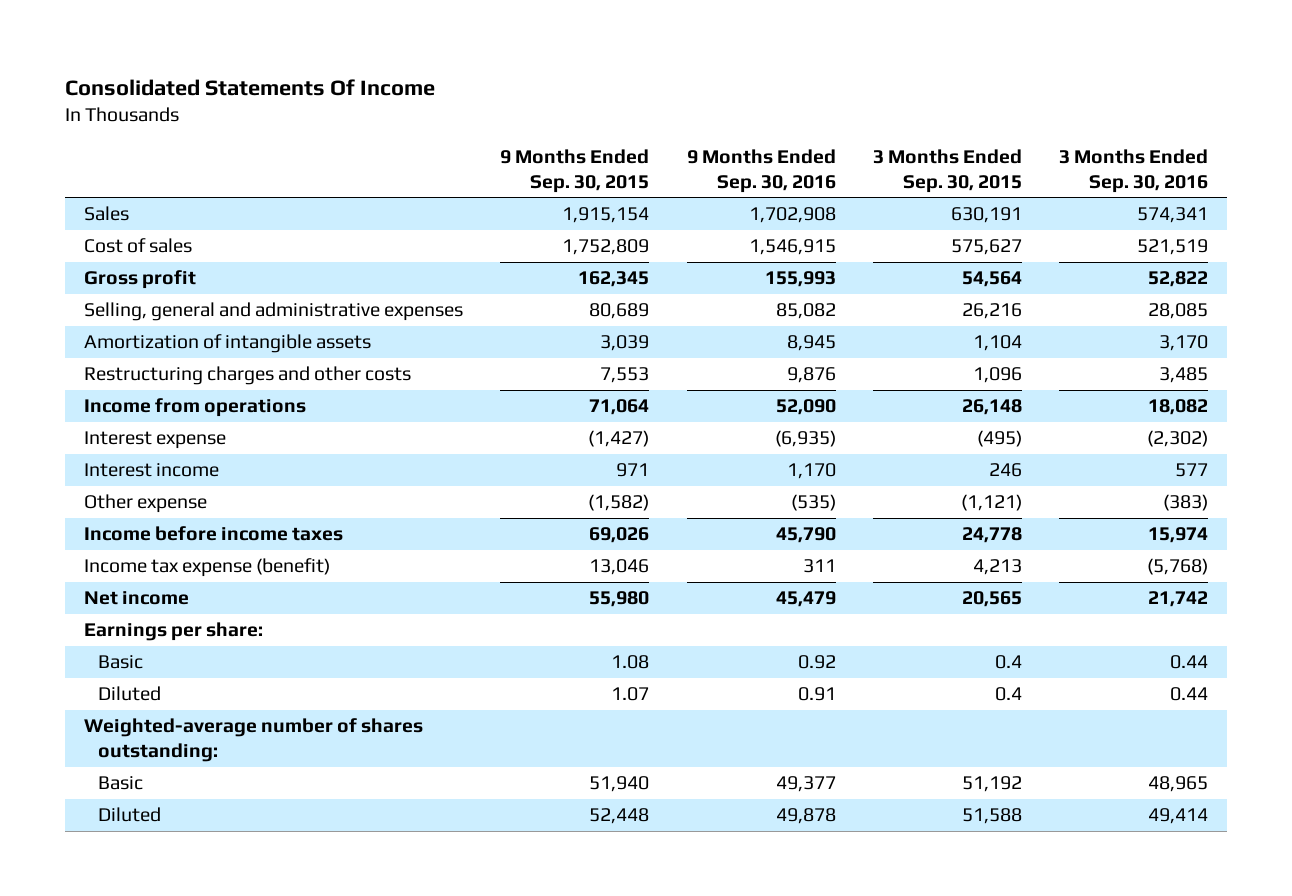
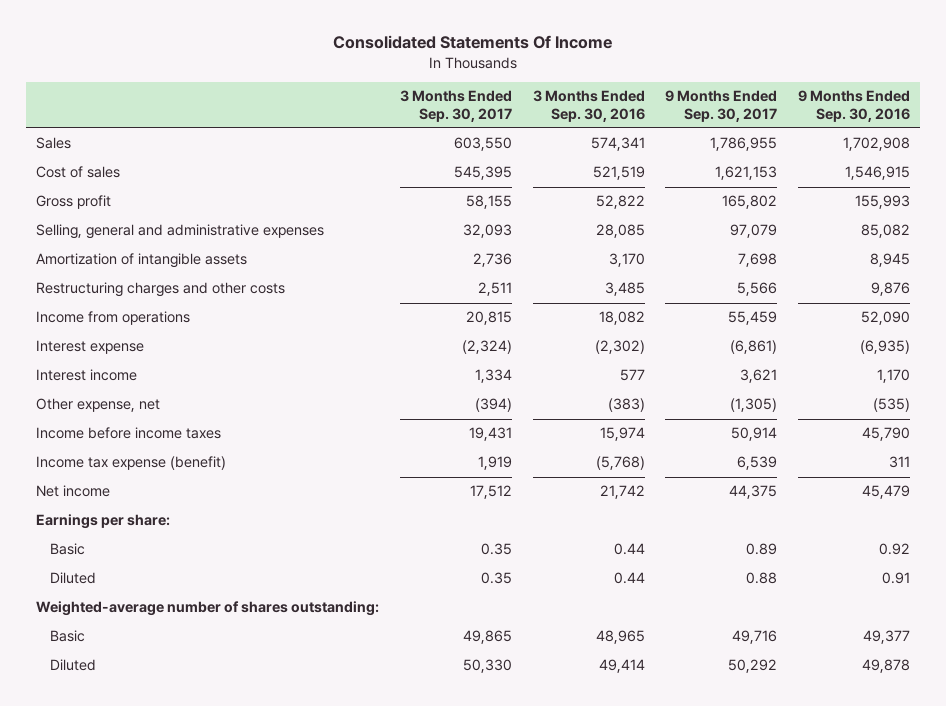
[500,149,650,193] 9 Months Ended Sep. 30, 2015 -> none
[872,149,1022,193] 3 Months Ended Sep. 30, 2015 -> none
none -> [400,90,513,122] 3 Months Ended Sep. 30, 2017
none -> [665,90,778,122] 9 Months Ended Sep. 30, 2017
[83,494,207,514] Other expense -> [36,398,161,413] Other expense, net

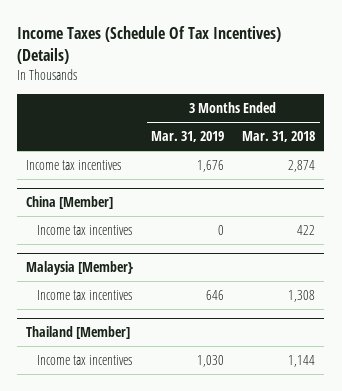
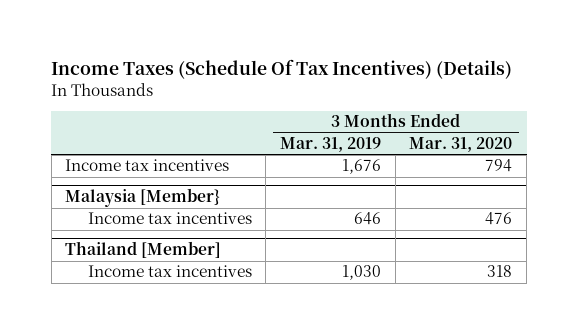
[242,131,316,143] Mar. 31, 2018 -> none
none -> [409,137,513,153] Mar. 31, 2020
[26,196,114,210] China [Member] -> none
[36,225,132,236] Income tax incentives -> none

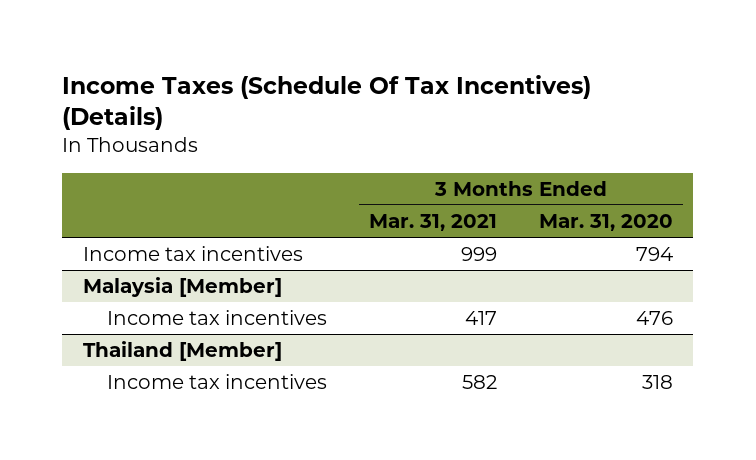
[279,137,381,153] Mar. 31, 2019 -> none
none -> [368,214,497,232] Mar. 31, 2021
[65,188,221,208] Malaysia [Member} -> [82,277,282,298] Malaysia [Member]

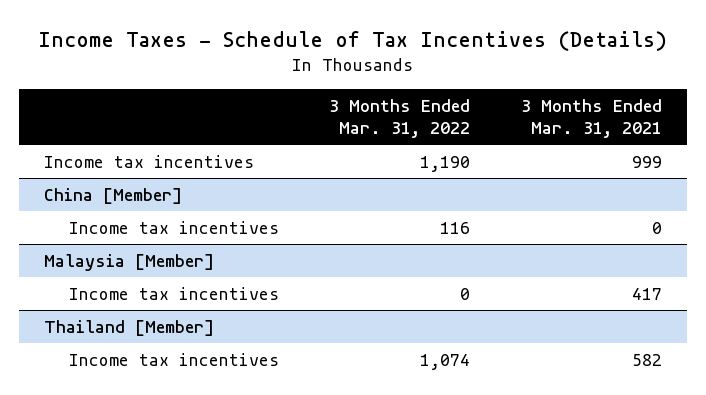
[62,74,592,130] Income Taxes (Schedule Of Tax Incentives) (Details) -> [38,30,668,51] Income Taxes - Schedule of Tax Incentives (Details)
[538,214,673,232] Mar. 31, 2020 -> none
none -> [329,99,471,139] 3 Months Ended Mar. 31, 2022
none -> [44,187,183,204] China [Member]
none -> [68,220,279,234] Income tax incentives

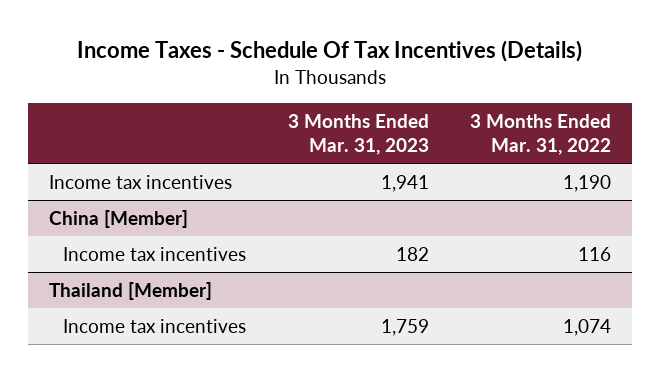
[38,30,668,51] Income Taxes - Schedule of Tax Incentives (Details) -> [77,40,583,63] Income Taxes - Schedule Of Tax Incentives (Details)
[521,99,663,139] 3 Months Ended Mar. 31, 2021 -> none
none -> [287,113,429,156] 3 Months Ended Mar. 31, 2023
[44,253,215,271] Malaysia [Member] -> none
[68,286,279,300] Income tax incentives -> none

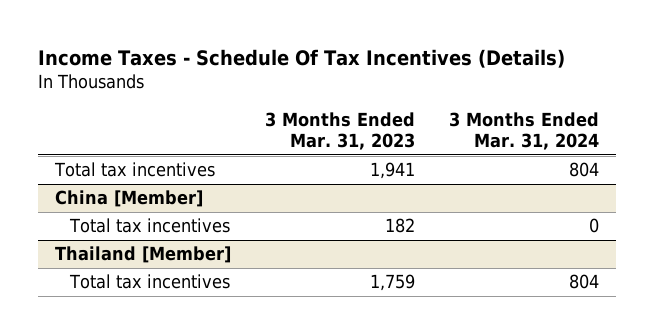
[470,113,612,156] 3 Months Ended Mar. 31, 2022 -> none
none -> [448,111,599,151] 3 Months Ended Mar. 31, 2024
[49,175,233,190] Income tax incentives -> [53,162,215,178] Total tax incentives
[63,247,247,262] Income tax incentives -> [69,218,231,234] Total tax incentives
[63,319,247,334] Income tax incentives -> [69,274,231,290] Total tax incentives

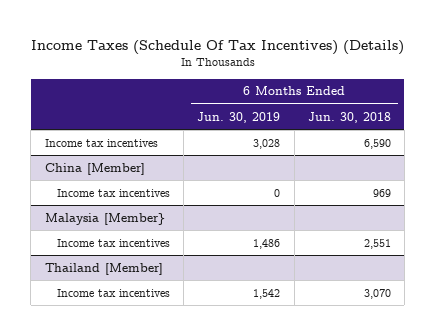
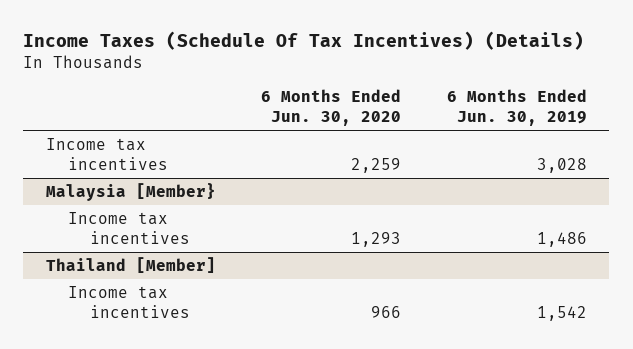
[307,111,391,123] Jun. 30, 2018 -> none
none -> [261,89,402,127] 6 Months Ended Jun. 30, 2020
[44,162,145,175] China [Member] -> none
[57,188,171,197] Income tax incentives -> none

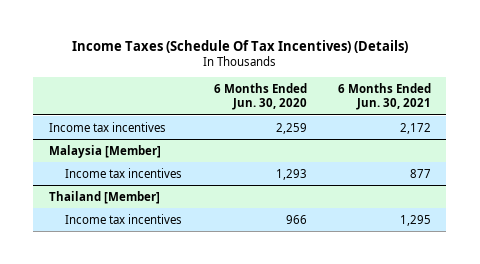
[446,89,587,127] 6 Months Ended Jun. 30, 2019 -> none
none -> [337,82,431,111] 6 Months Ended Jun. 30, 2021
[45,182,216,201] Malaysia [Member} -> [49,144,162,158] Malaysia [Member]

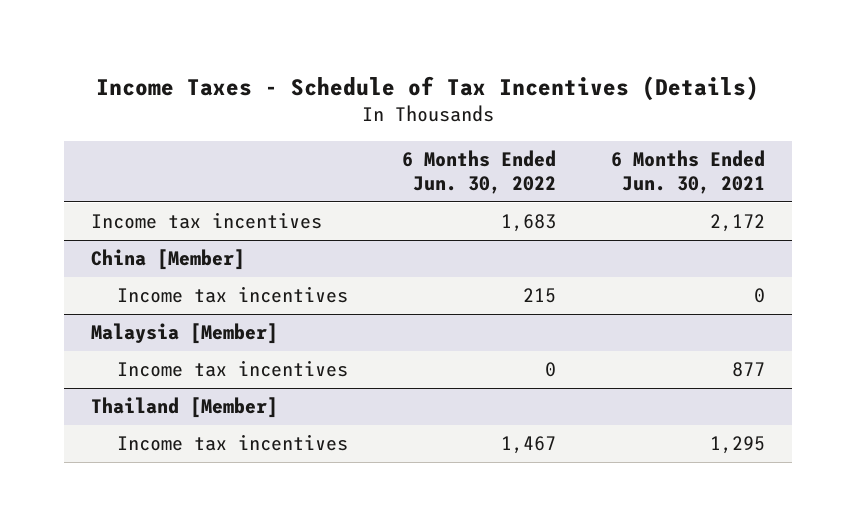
[71,39,408,53] Income Taxes (Schedule Of Tax Incentives) (Details) -> [96,75,760,101] Income Taxes - Schedule of Tax Incentives (Details)
[213,82,307,111] 6 Months Ended Jun. 30, 2020 -> none
none -> [402,150,557,195] 6 Months Ended Jun. 30, 2022
none -> [91,249,246,271] China [Member]
none -> [116,286,348,304] Income tax incentives

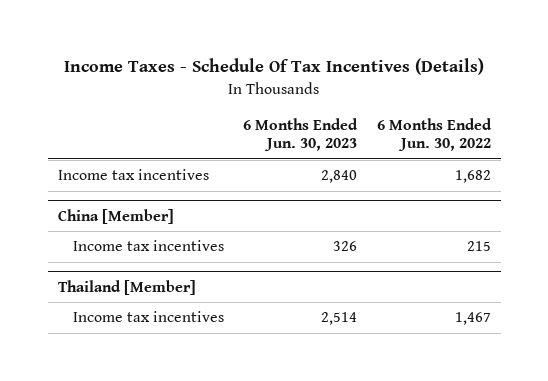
[96,75,760,101] Income Taxes - Schedule of Tax Incentives (Details) -> [64,58,485,76] Income Taxes - Schedule Of Tax Incentives (Details)
[610,150,765,195] 6 Months Ended Jun. 30, 2021 -> none
none -> [243,117,359,152] 6 Months Ended Jun. 30, 2023
[501,214,557,233] 1,683 -> [454,170,491,184] 1,682
[91,323,279,345] Malaysia [Member] -> none
[116,360,348,378] Income tax incentives -> none

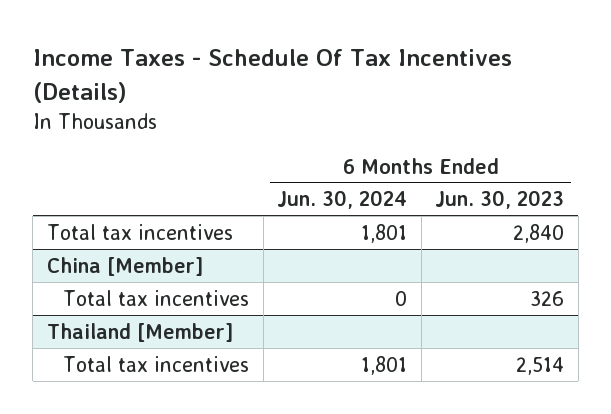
[376,117,492,152] 6 Months Ended Jun. 30, 2022 -> none
none -> [277,190,408,210] Jun. 30, 2024
[57,169,209,181] Income tax incentives -> [46,223,233,240] Total tax incentives
[72,240,224,252] Income tax incentives -> [63,289,250,306] Total tax incentives
[72,311,224,323] Income tax incentives -> [63,355,250,372] Total tax incentives

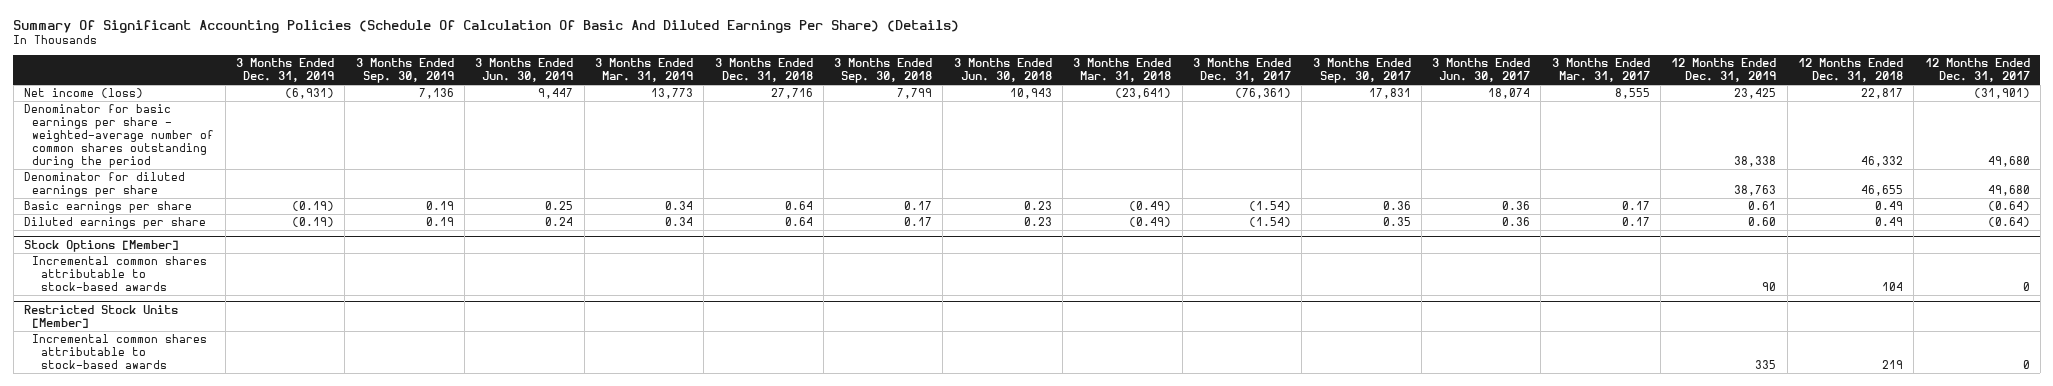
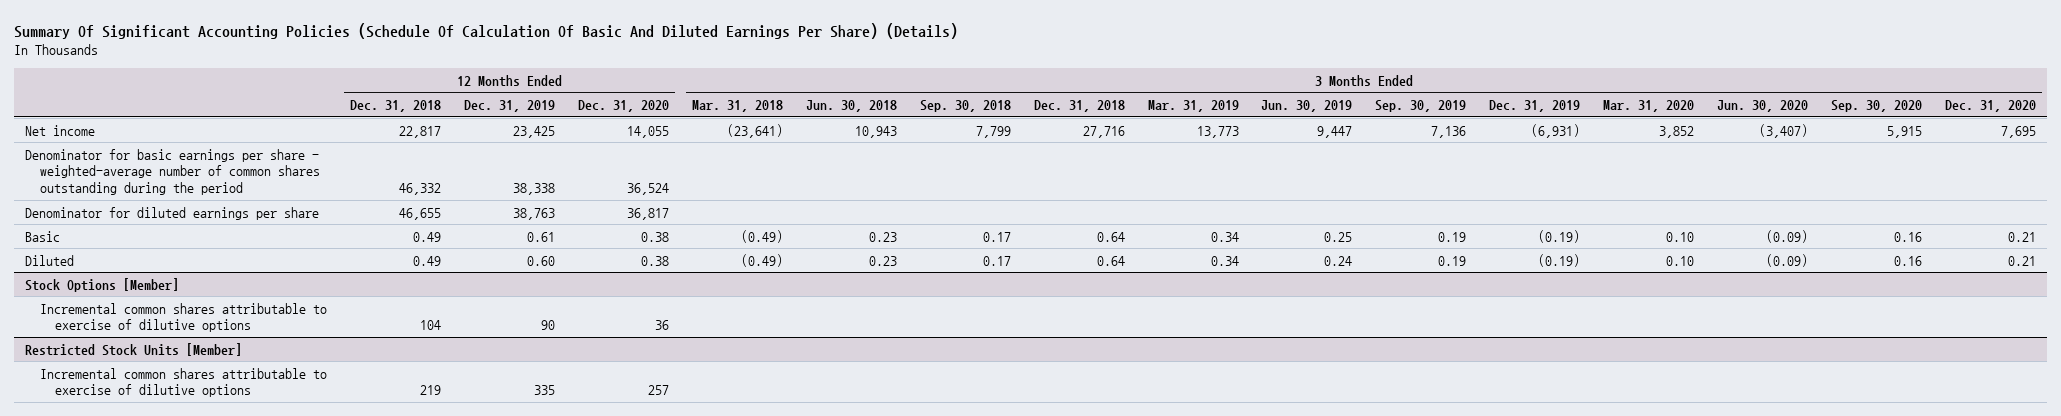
[1192,58,1291,83] 3 Months Ended Dec. 31, 2017 -> none
[1312,58,1411,84] 3 Months Ended Sep. 30, 2017 -> none
[1432,58,1531,83] 3 Months Ended Jun. 30, 2017 -> none
[1551,58,1650,83] 3 Months Ended Mar. 31, 2017 -> none
[1924,58,2030,83] 12 Months Ended Dec. 31, 2017 -> none
none -> [578,100,670,113] Dec. 31, 2020
none -> [1603,100,1695,113] Mar. 31, 2020
none -> [1717,100,1809,113] Jun. 30, 2020
none -> [1830,100,1922,113] Sep. 30, 2020
none -> [1944,100,2036,113] Dec. 31, 2020
[23,88,143,99] Net income (loss) -> [25,124,96,136] Net income
[23,201,192,214] Basic earnings per share -> [25,230,61,242] Basic
[23,217,206,230] Diluted earnings per share -> [25,254,75,266] Diluted
[32,256,208,292] Incremental common shares attributable to stock-based awards -> [40,302,328,333] Incremental common shares attributable to exercise of dilutive options
[32,334,208,370] Incremental common shares attributable to stock-based awards -> [40,367,328,398] Incremental common shares attributable to exercise of dilutive options

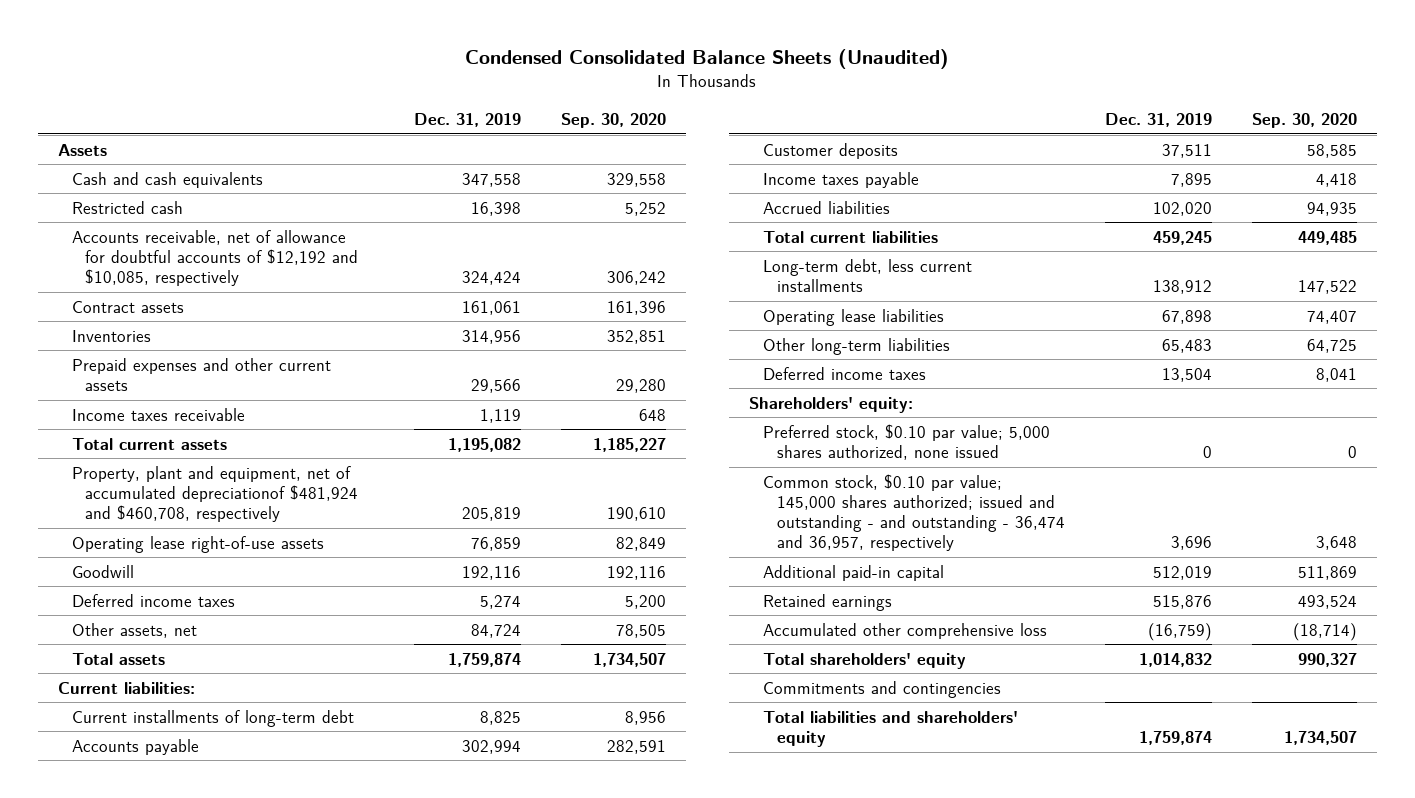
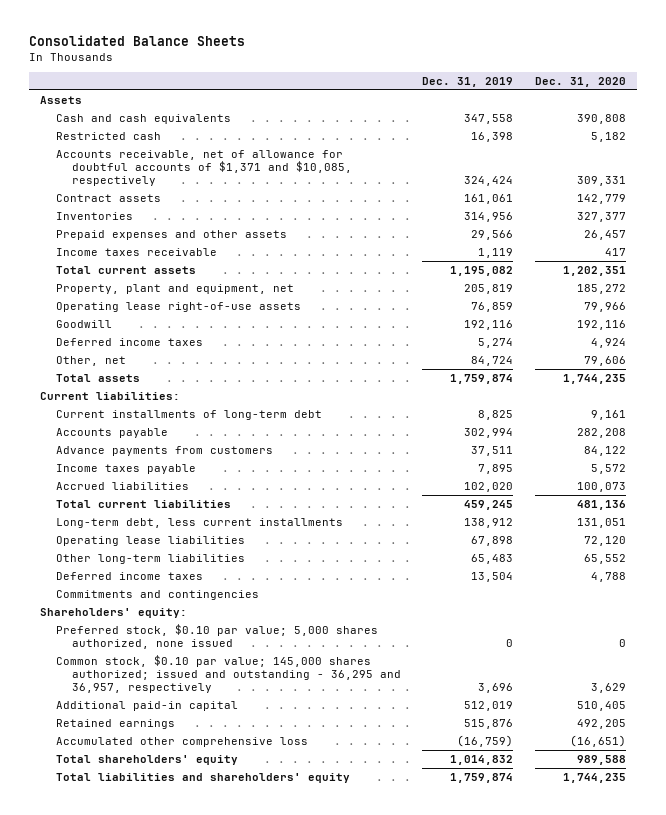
[465,49,950,70] Condensed Consolidated Balance Sheets (Unaudited) -> [28,34,245,46] Consolidated Balance Sheets
[560,113,666,129] Sep. 30, 2020 -> none
none -> [534,76,626,87] Dec. 31, 2020
[71,229,359,287] Accounts receivable, net of allowance for doubtful accounts of $12,192 and $10,085, respectively -> [55,149,352,187] Accounts receivable, net of allowance for doubtful accounts of $1,371 and $10,085, respectively
[71,357,331,391] Prepaid expenses and other current assets -> [55,229,287,240] Prepaid expenses and other assets
[71,465,359,523] Property, plant and equipment, net of accumulated depreciationof $481,924 and $460,708, respectively -> [55,283,294,294] Property, plant and equipment, net
[71,622,197,638] Other assets, net -> [55,355,126,366] Other, net
[762,142,898,159] Customer deposits -> [55,445,273,456] Advance payments from customers
[762,680,1001,698] Commitments and contingencies -> [55,589,259,600] Commitments and contingencies
[762,473,1065,552] Common stock, $0.10 par value; 145,000 shares authorized; issued and outstanding - and outstanding - 36,474 and 36,957, respectively -> [55,654,401,694] Common stock, $0.10 par value; 145,000 shares authorized; issued and outstanding - 36,295 and 36,957, respectively

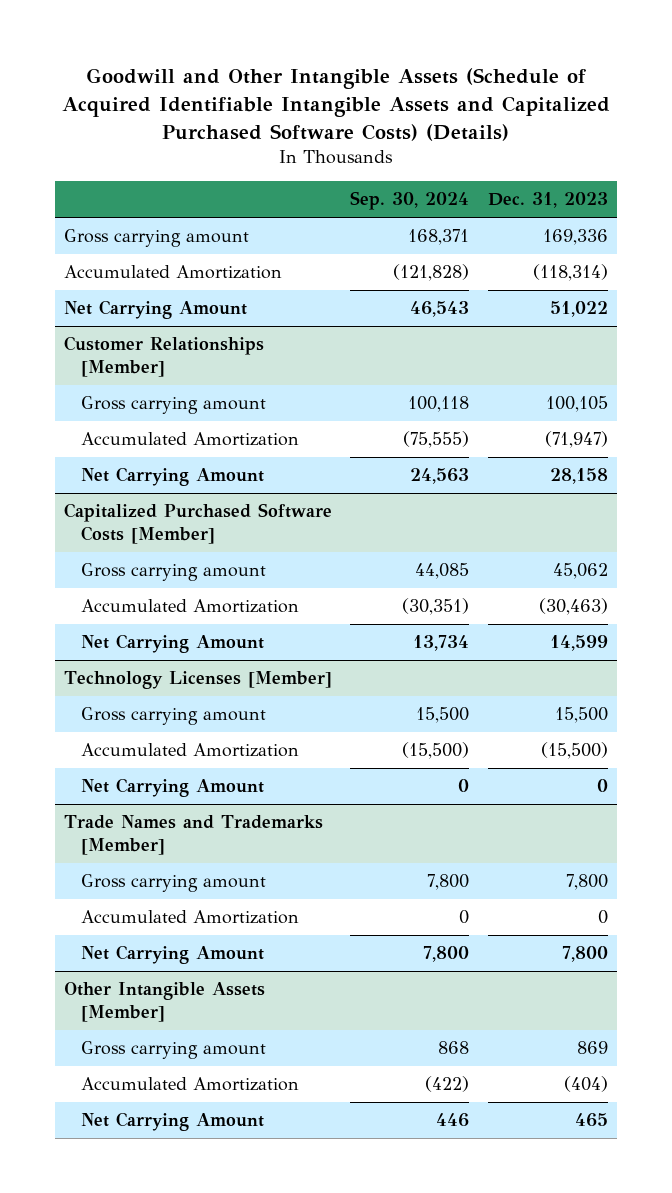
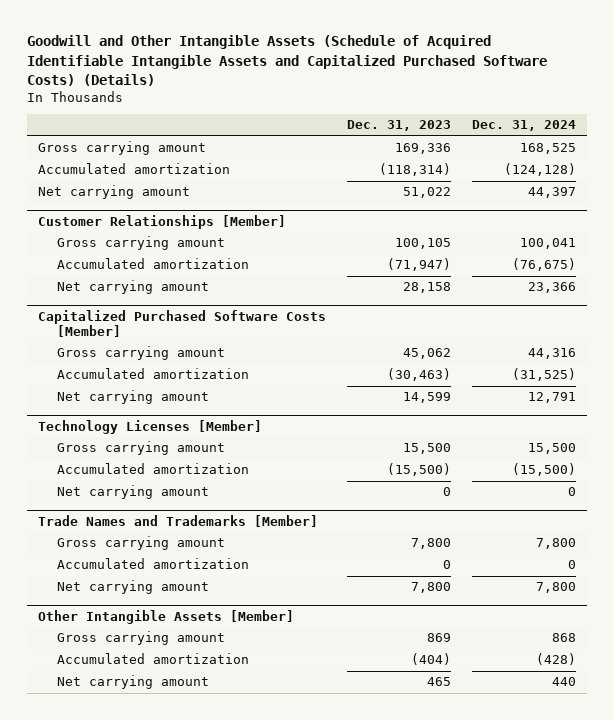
[350,191,470,211] Sep. 30, 2024 -> none
none -> [472,120,577,132] Dec. 31, 2024
[63,265,282,280] Accumulated Amortization -> [37,163,230,175] Accumulated amortization
[63,300,247,320] Net Carrying Amount -> [37,185,190,200] Net carrying amount
[80,432,299,447] Accumulated Amortization -> [57,258,250,270] Accumulated amortization
[80,467,264,487] Net Carrying Amount -> [57,280,210,295] Net carrying amount
[80,599,299,614] Accumulated Amortization -> [57,368,250,380] Accumulated amortization
[80,634,264,654] Net Carrying Amount -> [57,390,210,405] Net carrying amount
[80,743,299,758] Accumulated Amortization -> [57,463,250,475] Accumulated amortization
[80,778,264,798] Net Carrying Amount -> [57,485,210,500] Net carrying amount
[80,910,299,925] Accumulated Amortization -> [57,558,250,570] Accumulated amortization
[80,945,264,965] Net Carrying Amount -> [57,580,210,595] Net carrying amount
[80,1077,299,1092] Accumulated Amortization -> [57,653,250,665] Accumulated amortization
[80,1112,264,1132] Net Carrying Amount -> [57,675,210,690] Net carrying amount

